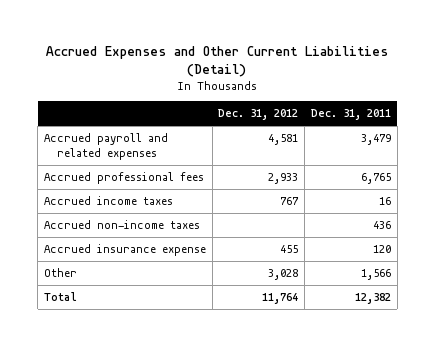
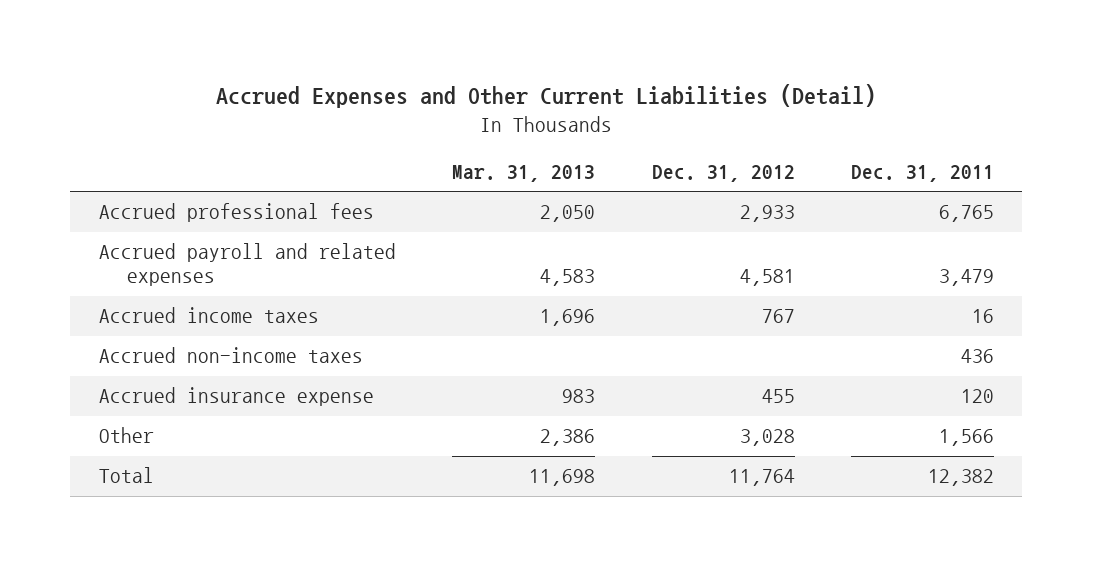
none -> [452,165,596,183] Mar. 31, 2013
[43,132,168,160] Accrued payroll and related expenses -> [98,243,396,287] Accrued payroll and related expenses

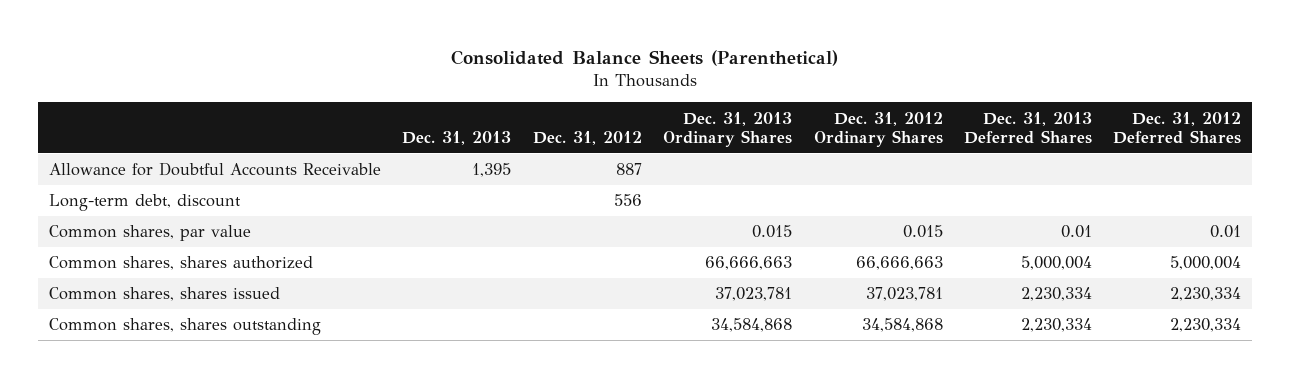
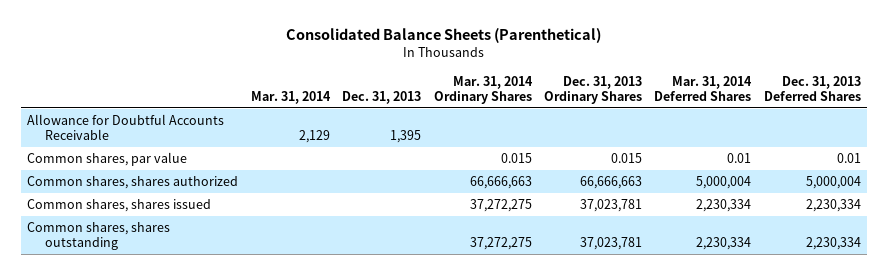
[532,131,642,146] Dec. 31, 2012 -> none
[813,111,943,148] Dec. 31, 2012 Ordinary Shares -> none
[1113,111,1242,145] Dec. 31, 2012 Deferred Shares -> none
none -> [250,90,331,104] Mar. 31, 2014
none -> [433,75,533,104] Mar. 31, 2014 Ordinary Shares
none -> [654,75,753,101] Mar. 31, 2014 Deferred Shares
[48,194,241,212] Long-term debt, discount -> none
[711,318,793,333] 34,584,868 -> [580,237,643,251] 37,023,781

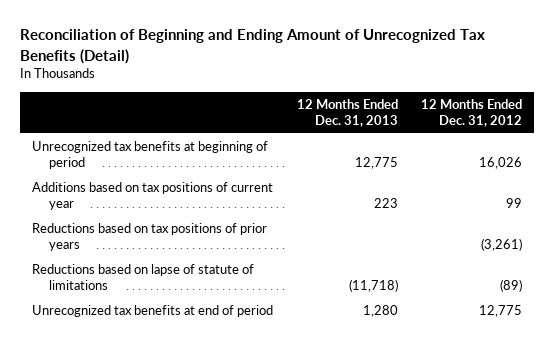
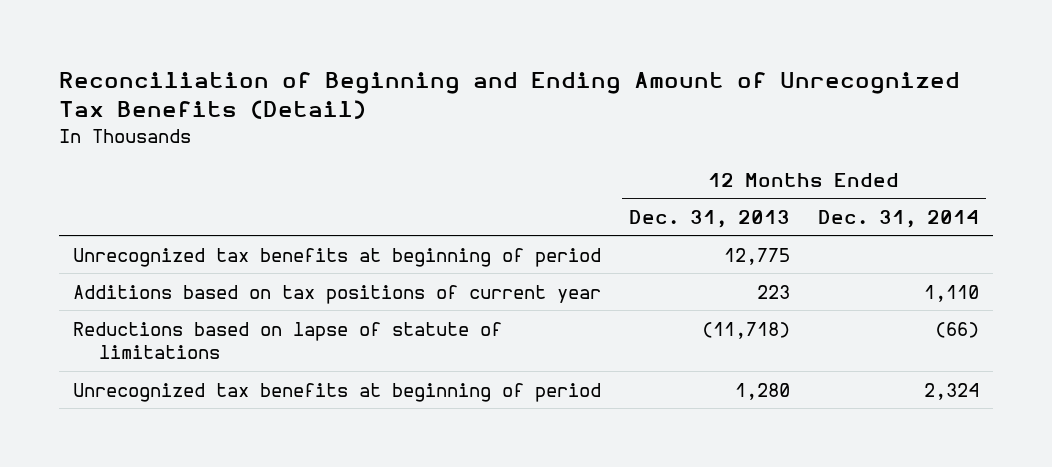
[421,98,523,127] 12 Months Ended Dec. 31, 2012 -> none
none -> [817,209,979,228] Dec. 31, 2014
[31,223,267,252] Reductions based on tax positions of prior years -> none
[31,305,273,318] Unrecognized tax benefits at end of period -> [73,382,602,402] Unrecognized tax benefits at beginning of period

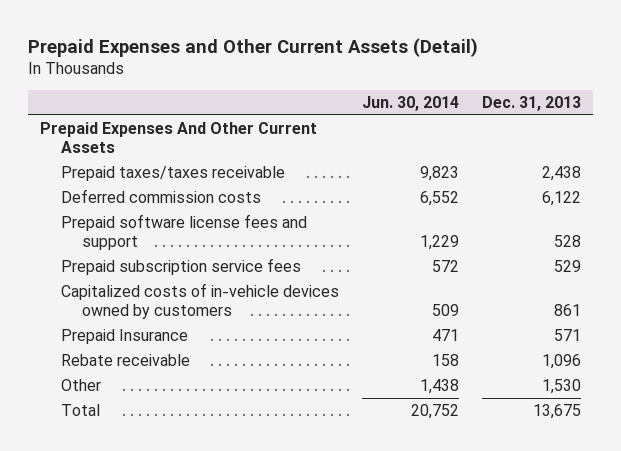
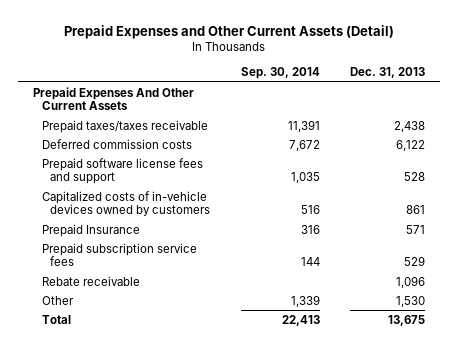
[361,96,459,112] Jun. 30, 2014 -> none
none -> [240,67,320,80] Sep. 30, 2014
[60,257,301,275] Prepaid subscription service fees -> [41,242,197,267] Prepaid subscription service fees

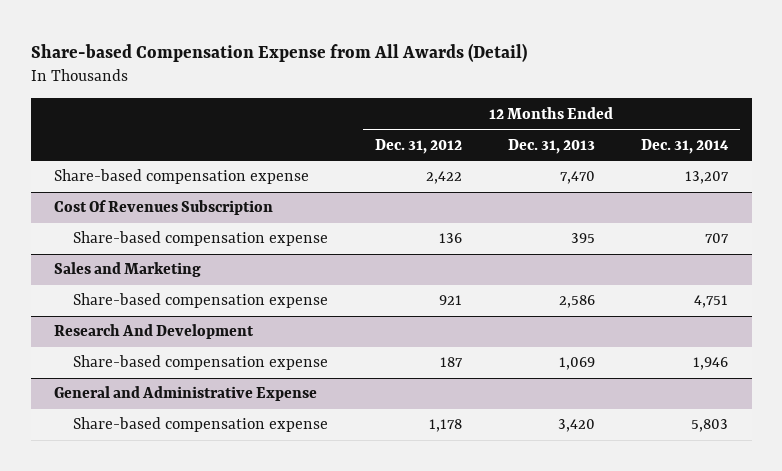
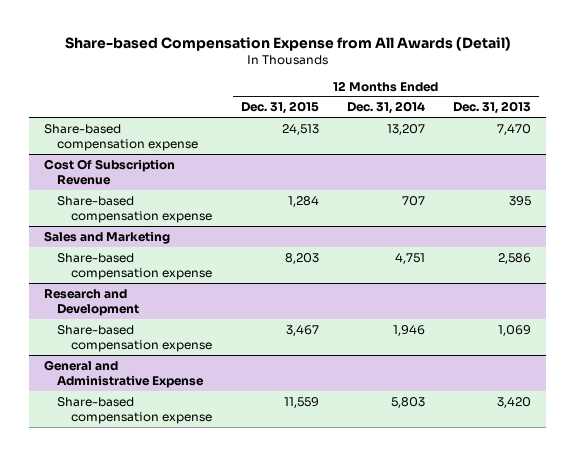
[374,138,462,154] Dec. 31, 2012 -> none
none -> [240,101,319,115] Dec. 31, 2015
[53,200,273,216] Cost Of Revenues Subscription -> [43,158,175,185] Cost Of Subscription Revenue
[53,324,254,340] Research And Development -> [43,288,140,316] Research and Development

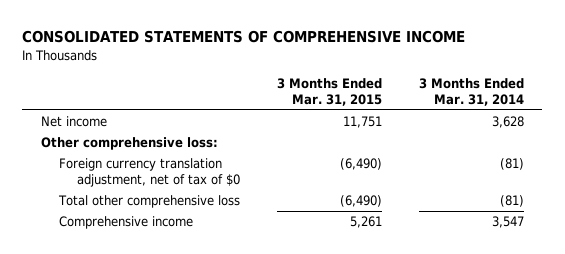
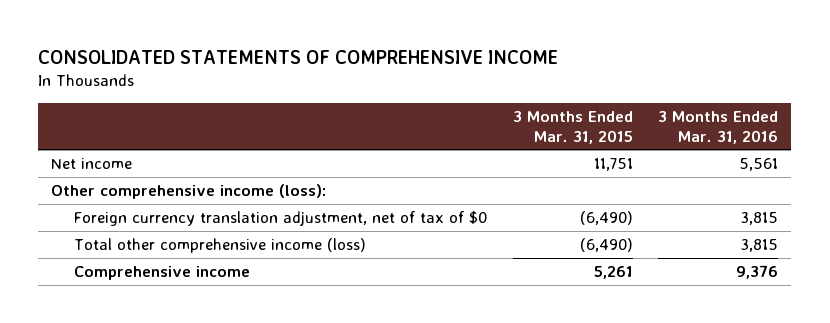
[418,78,524,106] 3 Months Ended Mar. 31, 2014 -> none
none -> [658,110,779,144] 3 Months Ended Mar. 31, 2016
[40,137,218,151] Other comprehensive loss: -> [51,183,327,199] Other comprehensive income (loss):
[57,195,240,209] Total other comprehensive loss -> [74,237,367,253] Total other comprehensive income (loss)

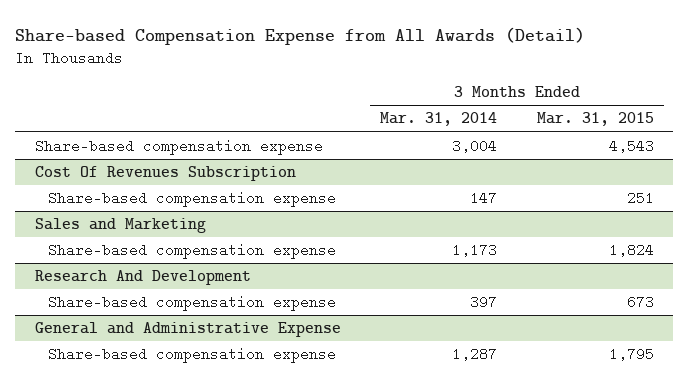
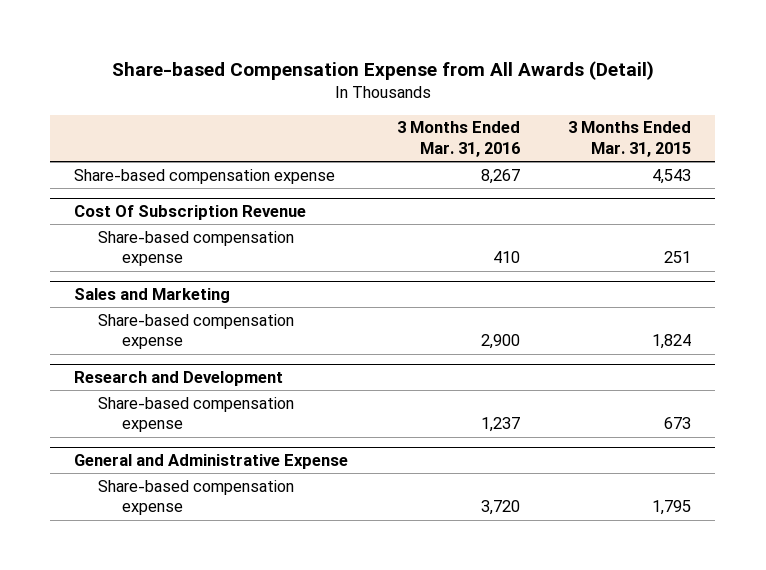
[380,112,498,127] Mar. 31, 2014 -> none
none -> [396,121,520,157] 3 Months Ended Mar. 31, 2016
[34,166,296,182] Cost Of Revenues Subscription -> [74,205,307,221] Cost Of Subscription Revenue
[34,270,251,286] Research And Development -> [74,371,284,387] Research and Development

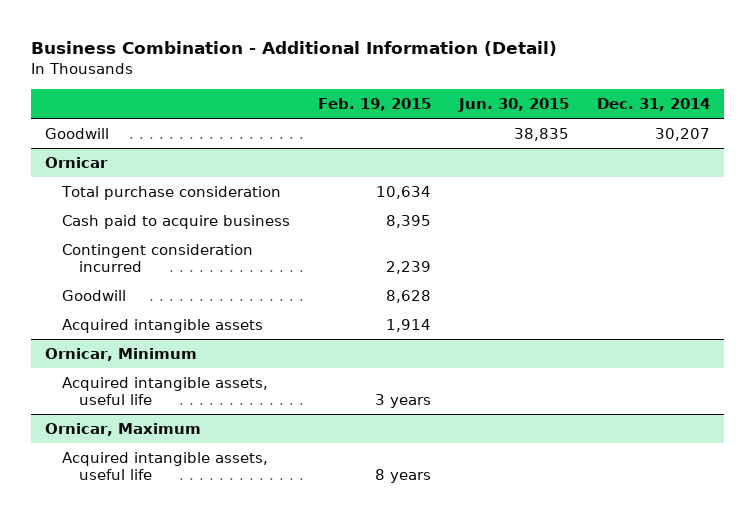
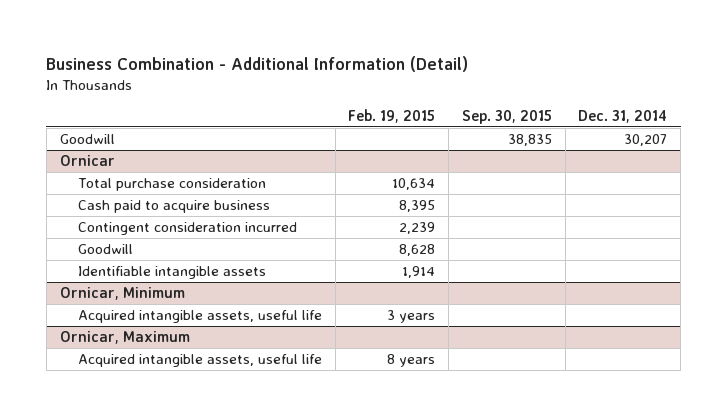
[457,98,569,113] Jun. 30, 2015 -> none
none -> [461,109,552,124] Sep. 30, 2015
[62,318,264,333] Acquired intangible assets -> [77,266,266,280] Identifiable intangible assets

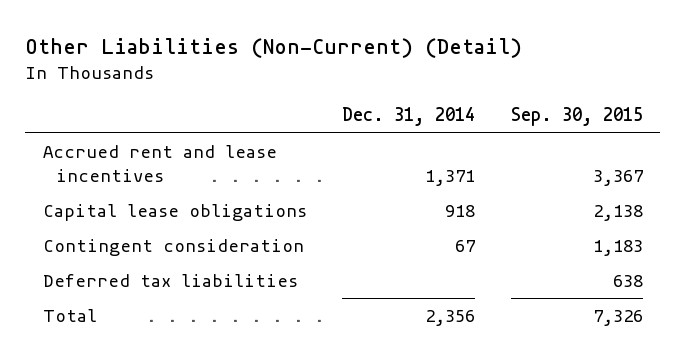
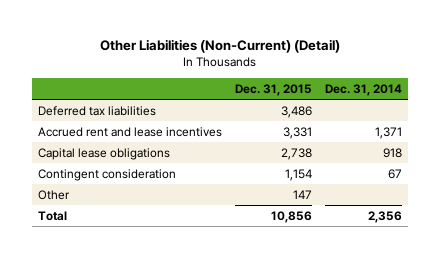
[510,107,643,127] Sep. 30, 2015 -> none
none -> [235,83,313,96] Dec. 31, 2015
[42,274,298,288] Deferred tax liabilities -> [38,105,157,116] Deferred tax liabilities
none -> [38,189,71,200] Other

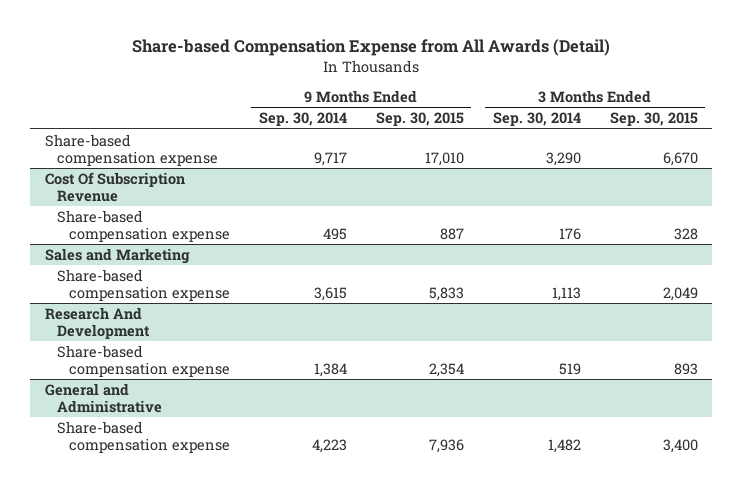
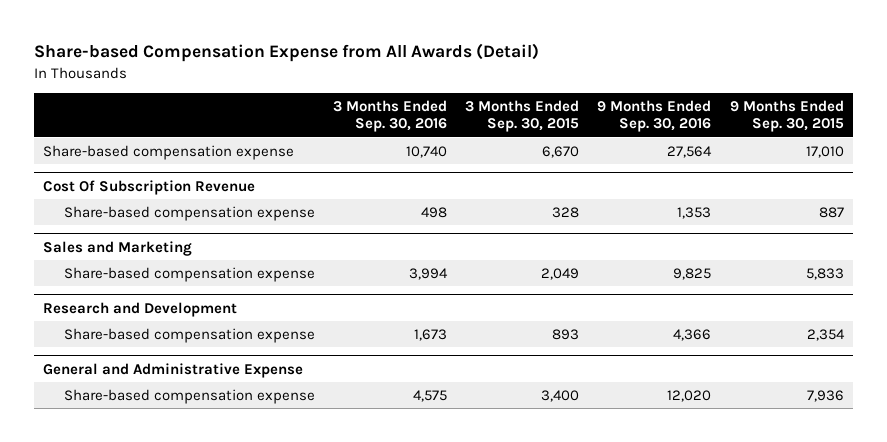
[258,112,347,127] Sep. 30, 2014 -> none
[492,112,581,127] Sep. 30, 2014 -> none
none -> [332,99,447,133] 3 Months Ended Sep. 30, 2016
none -> [597,99,712,133] 9 Months Ended Sep. 30, 2016
[44,306,150,339] Research And Development -> [43,301,238,317] Research and Development
[44,382,162,413] General and Administrative -> [43,362,304,378] General and Administrative Expense

